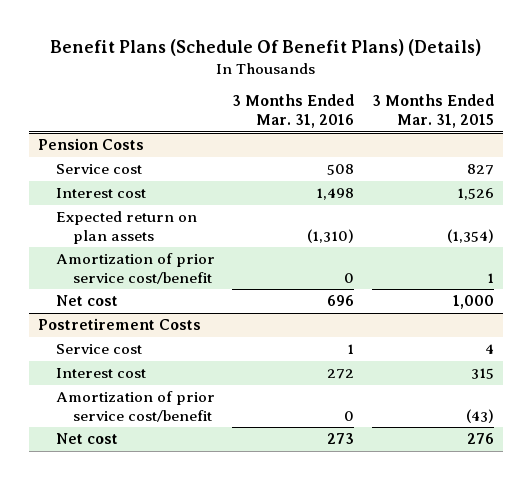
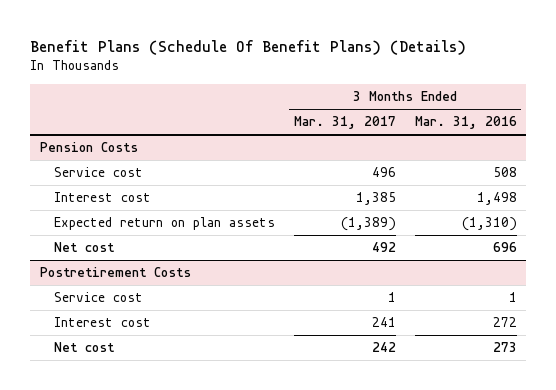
[372,94,495,129] 3 Months Ended Mar. 31, 2015 -> none
none -> [293,116,396,130] Mar. 31, 2017
[55,253,215,284] Amortization of prior service cost/benefit -> none
[55,391,215,422] Amortization of prior service cost/benefit -> none

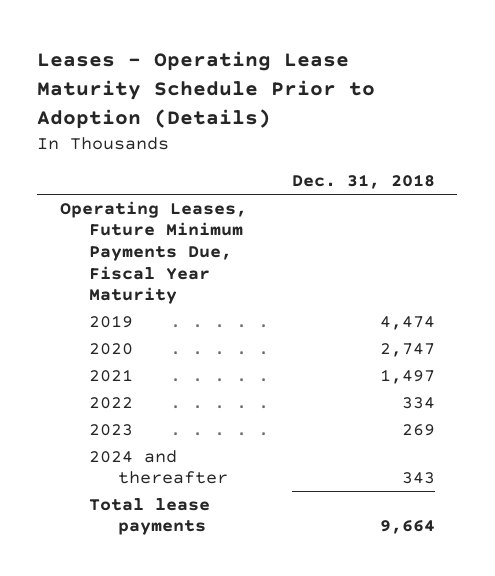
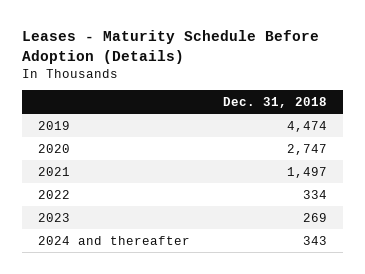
[37,51,376,129] Leases - Operating Lease Maturity Schedule Prior to Adoption (Details) -> [22,30,320,64] Leases - Maturity Schedule Before Adoption (Details)
[59,200,247,305] Operating Leases, Future Minimum Payments Due, Fiscal Year Maturity -> none
[89,497,211,536] Total lease payments -> none

